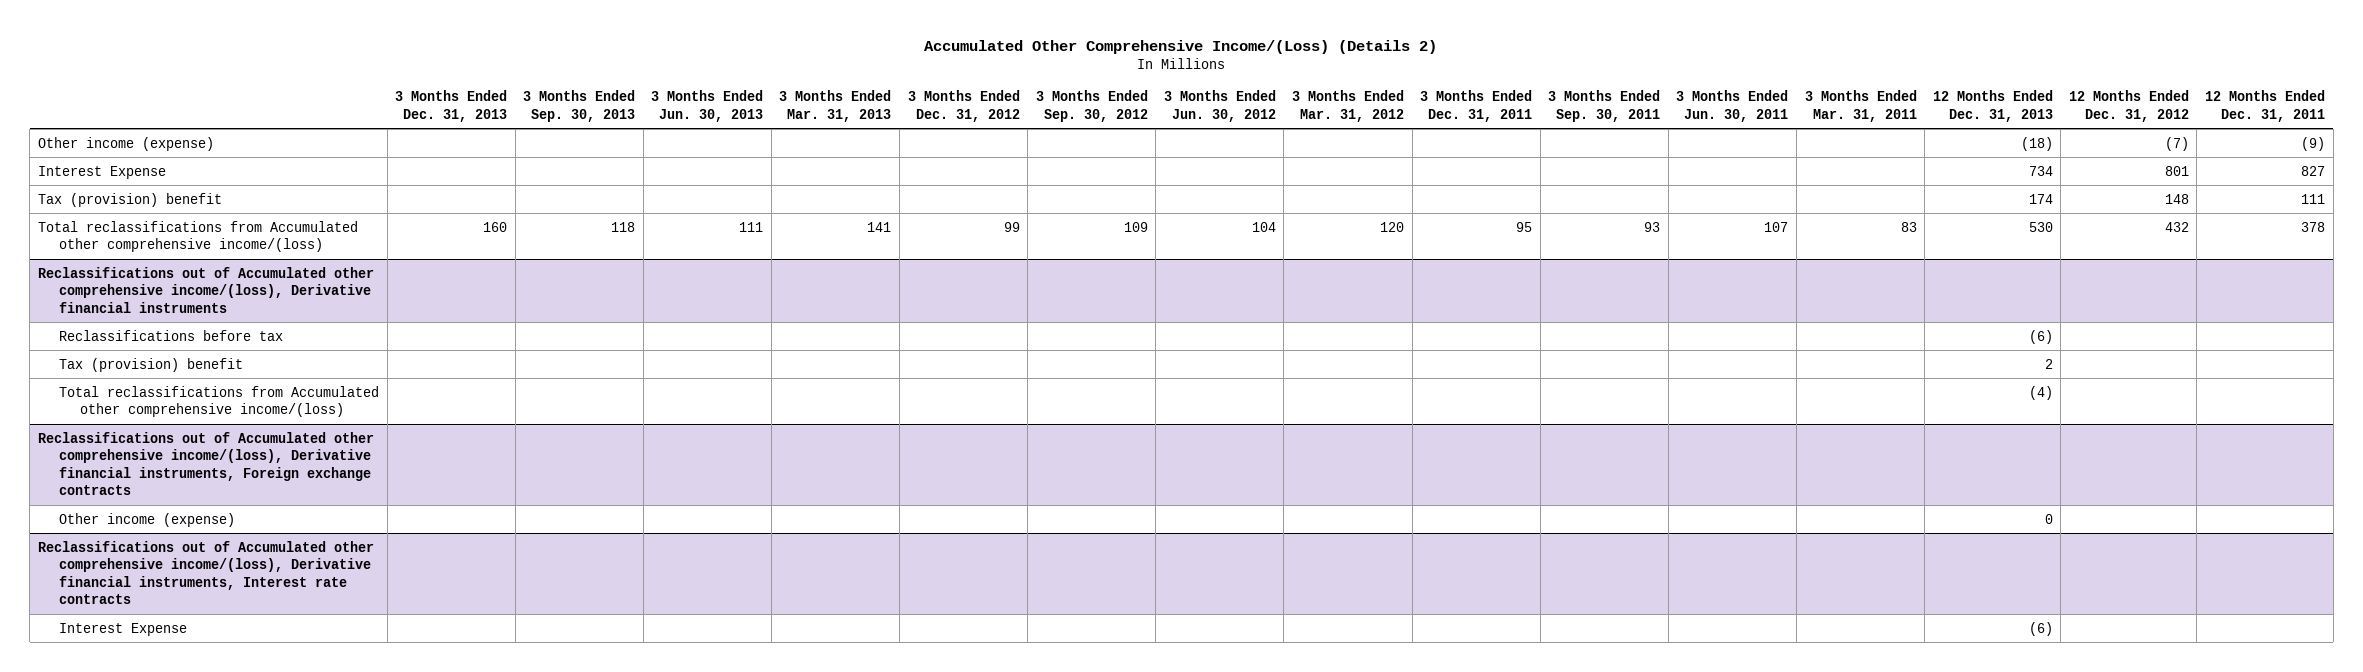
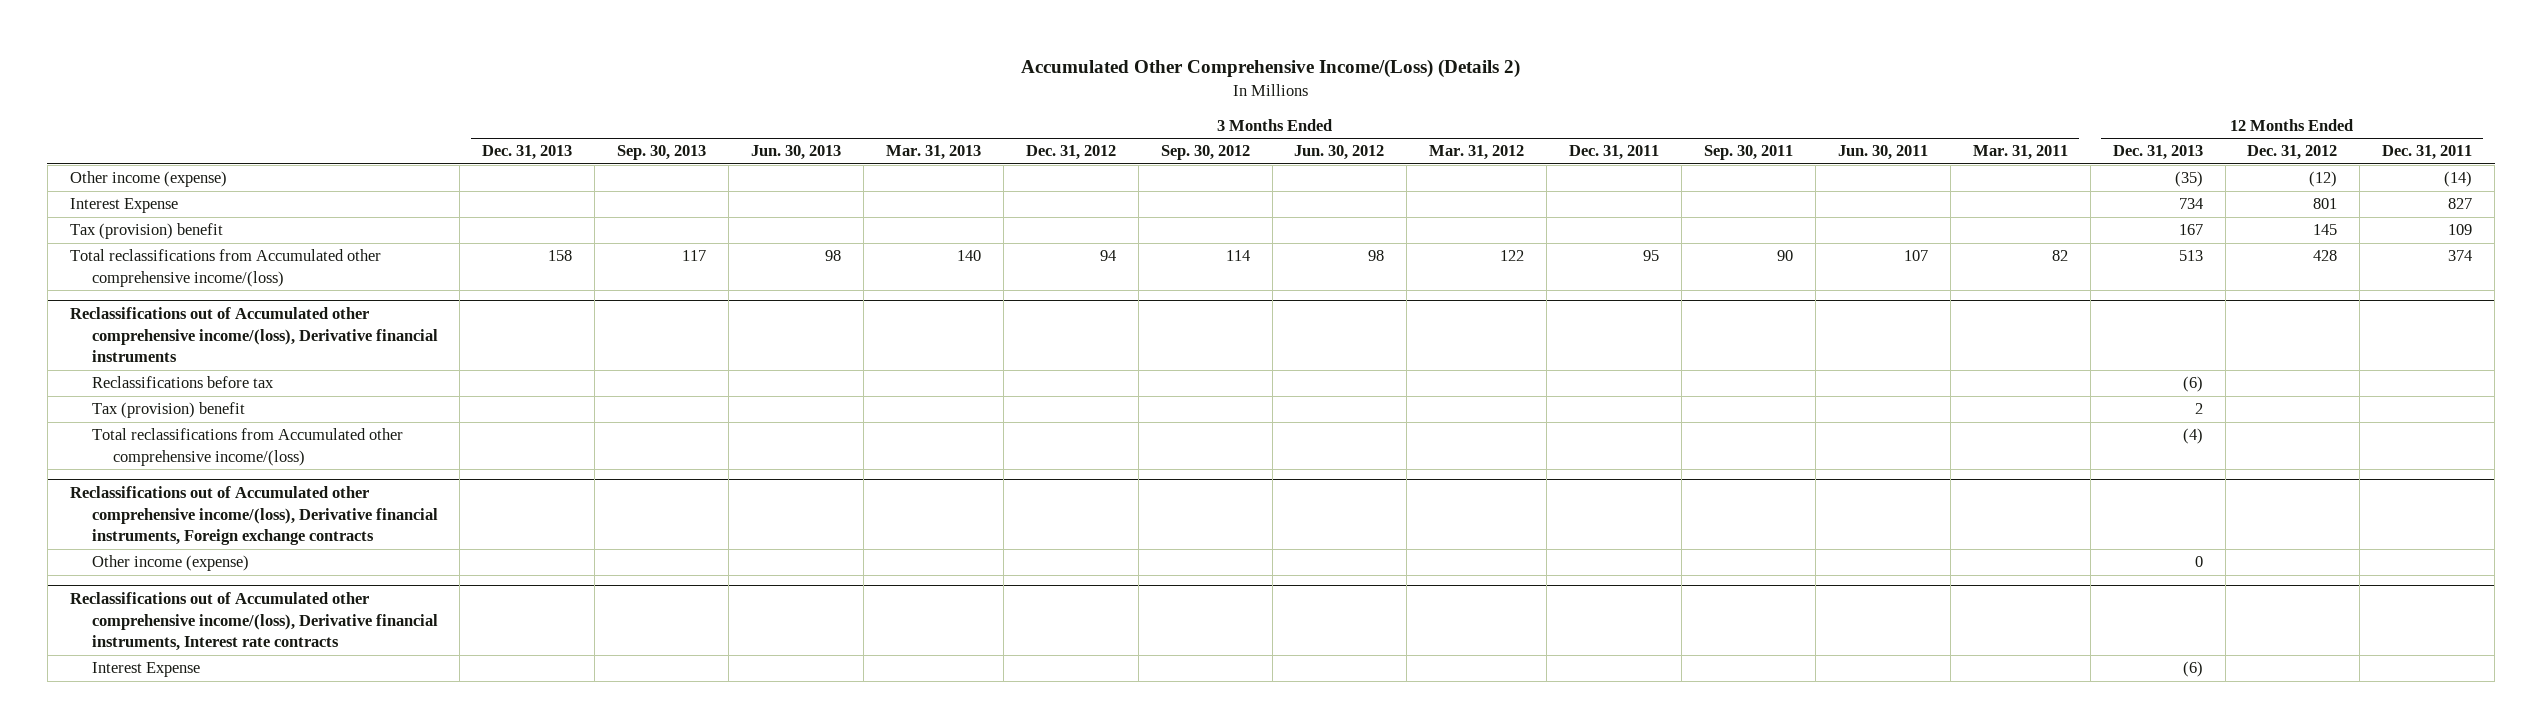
[2020,136,2053,151] (18) -> [2174,171,2203,188] (35)
[2164,136,2189,151] (7) -> [2309,171,2338,188] (12)
[2300,136,2325,151] (9) -> [2444,171,2473,188] (14)
[2028,193,2053,204] 174 -> [2178,224,2203,236] 167
[2164,193,2189,204] 148 -> [2313,224,2338,236] 145
[2300,193,2325,204] 111 -> [2448,224,2473,236] 109
[483,221,508,232] 160 -> [548,250,573,262] 158
[611,221,636,232] 118 -> [682,250,707,262] 117
[739,221,764,232] 111 -> [825,250,842,262] 98
[867,221,892,232] 141 -> [956,250,981,262] 140
[1003,221,1020,232] 99 -> [1099,250,1116,262] 94
[1123,221,1148,232] 109 -> [1225,250,1250,262] 114
[1251,221,1276,232] 104 -> [1368,250,1385,262] 98
[1380,221,1405,232] 120 -> [1500,250,1525,262] 122
[1644,221,1661,232] 93 -> [1777,250,1794,262] 90
[1900,221,1917,232] 83 -> [2051,250,2068,262] 82
[2028,221,2053,232] 530 -> [2178,250,2203,262] 513
[2164,221,2189,232] 432 -> [2313,250,2338,262] 428
[2300,221,2325,232] 378 -> [2448,250,2473,262] 374

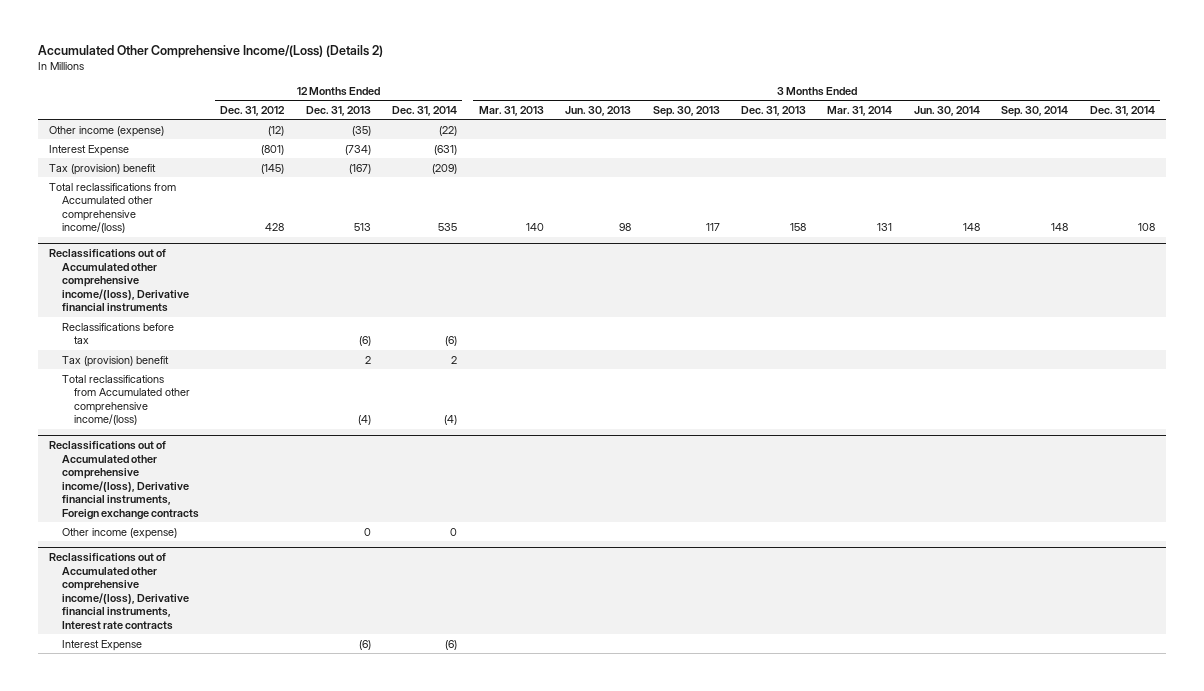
[1025,145,1116,161] Dec. 31, 2012 -> none
[1160,145,1250,161] Sep. 30, 2012 -> none
[1294,145,1385,161] Jun. 30, 2012 -> none
[1429,145,1525,161] Mar. 31, 2012 -> none
[1569,145,1660,161] Dec. 31, 2011 -> none
[1704,145,1794,161] Sep. 30, 2011 -> none
[1837,145,1928,161] Jun. 30, 2011 -> none
[1972,145,2068,161] Mar. 31, 2011 -> none
[2382,145,2473,161] Dec. 31, 2011 -> none
none -> [392,105,458,116] Dec. 31, 2014
none -> [827,105,893,116] Mar. 31, 2014
none -> [913,105,980,116] Jun. 30, 2014
none -> [1001,105,1069,117] Sep. 30, 2014
none -> [1089,105,1155,116] Dec. 31, 2014
[2178,198,2203,210] 734 -> [344,144,371,155] (734)
[2313,198,2338,210] 801 -> [261,144,285,155] (801)
[2178,224,2203,236] 167 -> [348,163,371,174] (167)
[2313,224,2338,236] 145 -> [261,163,285,174] (145)

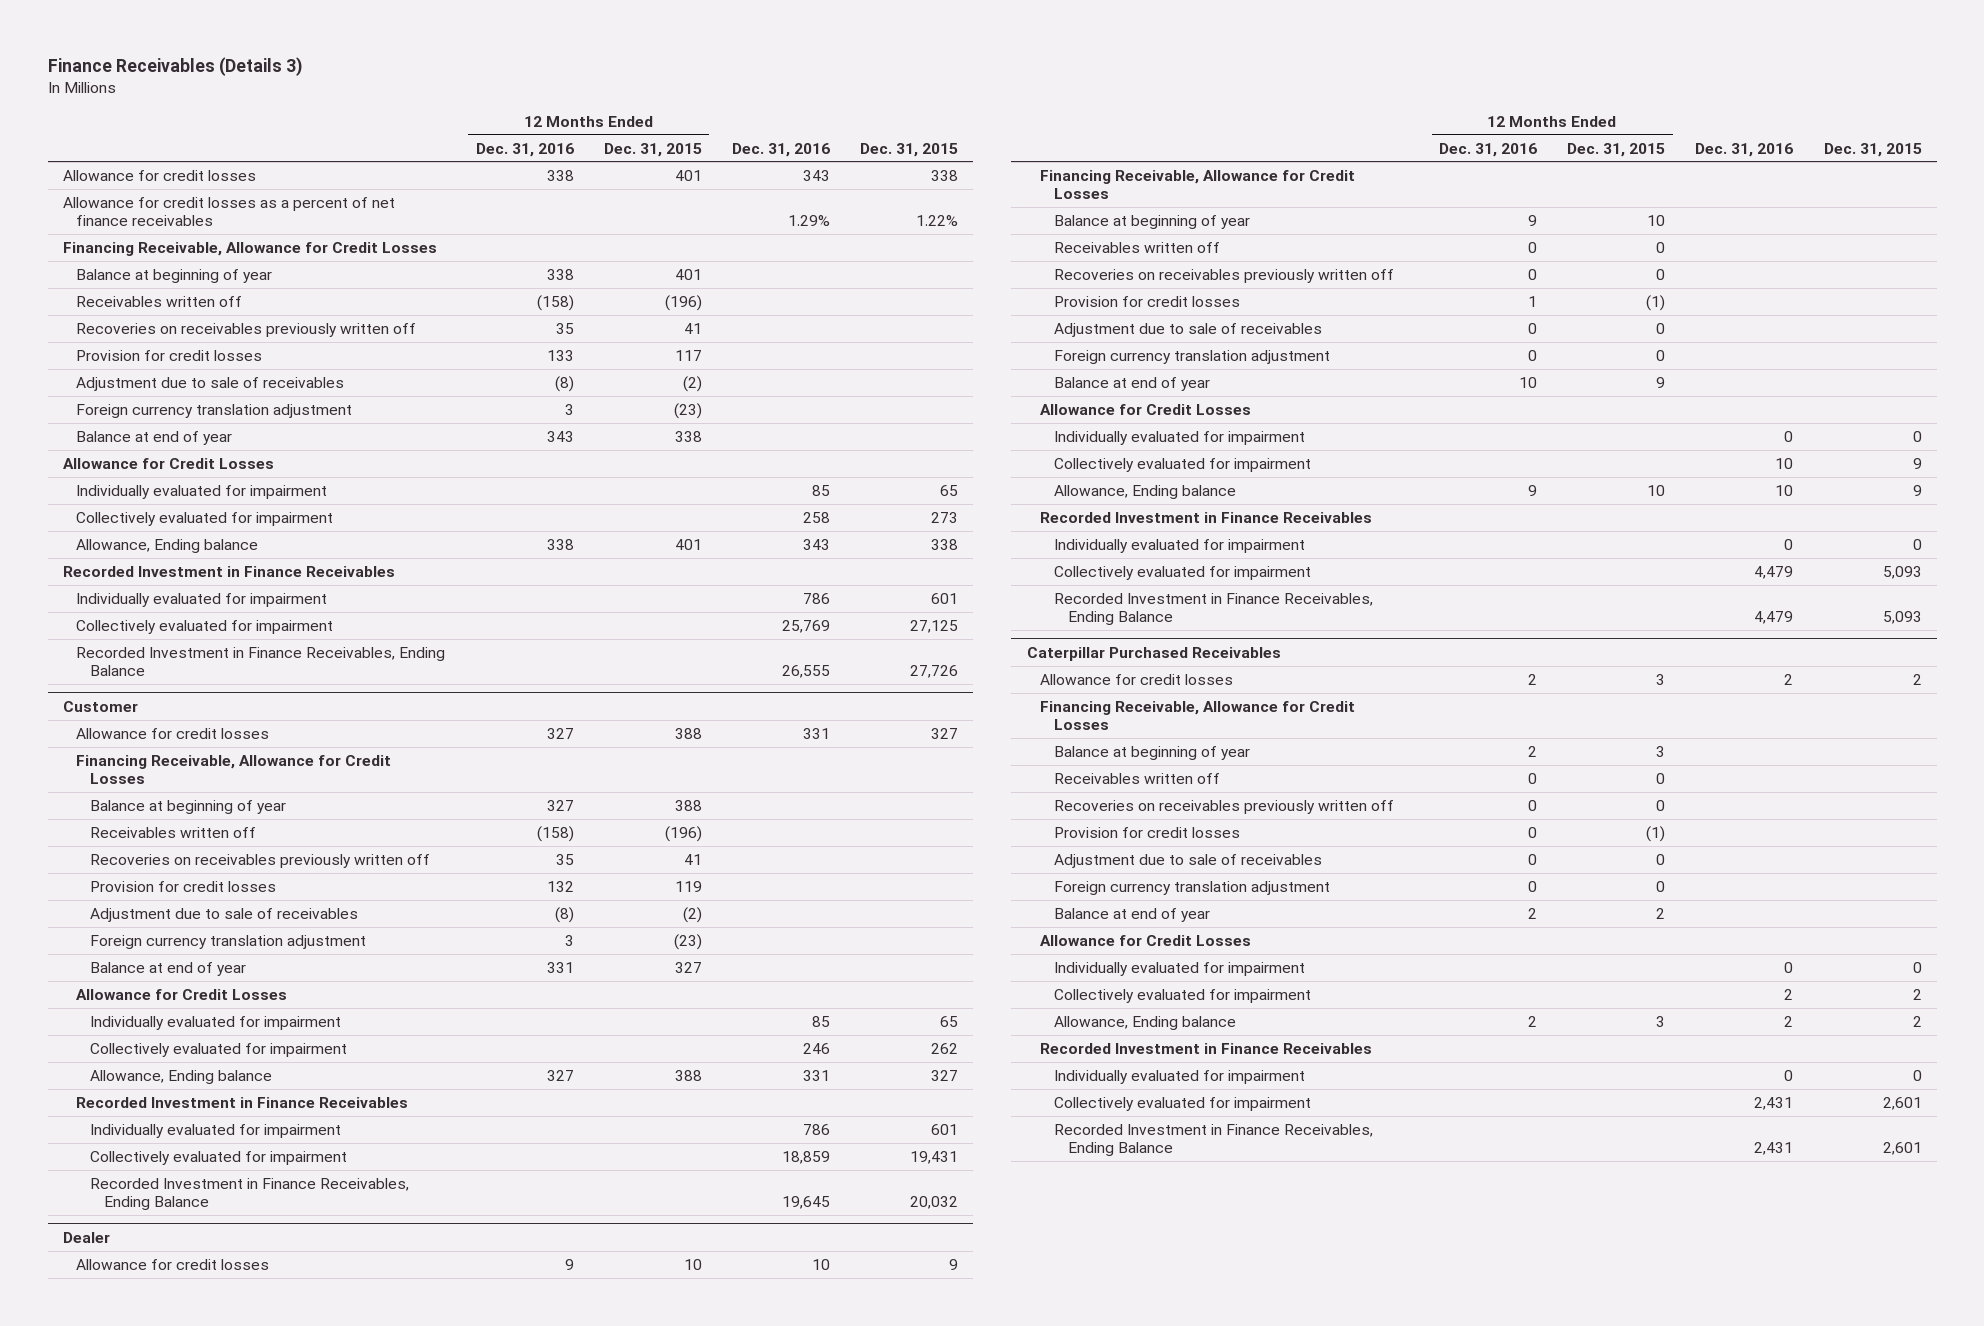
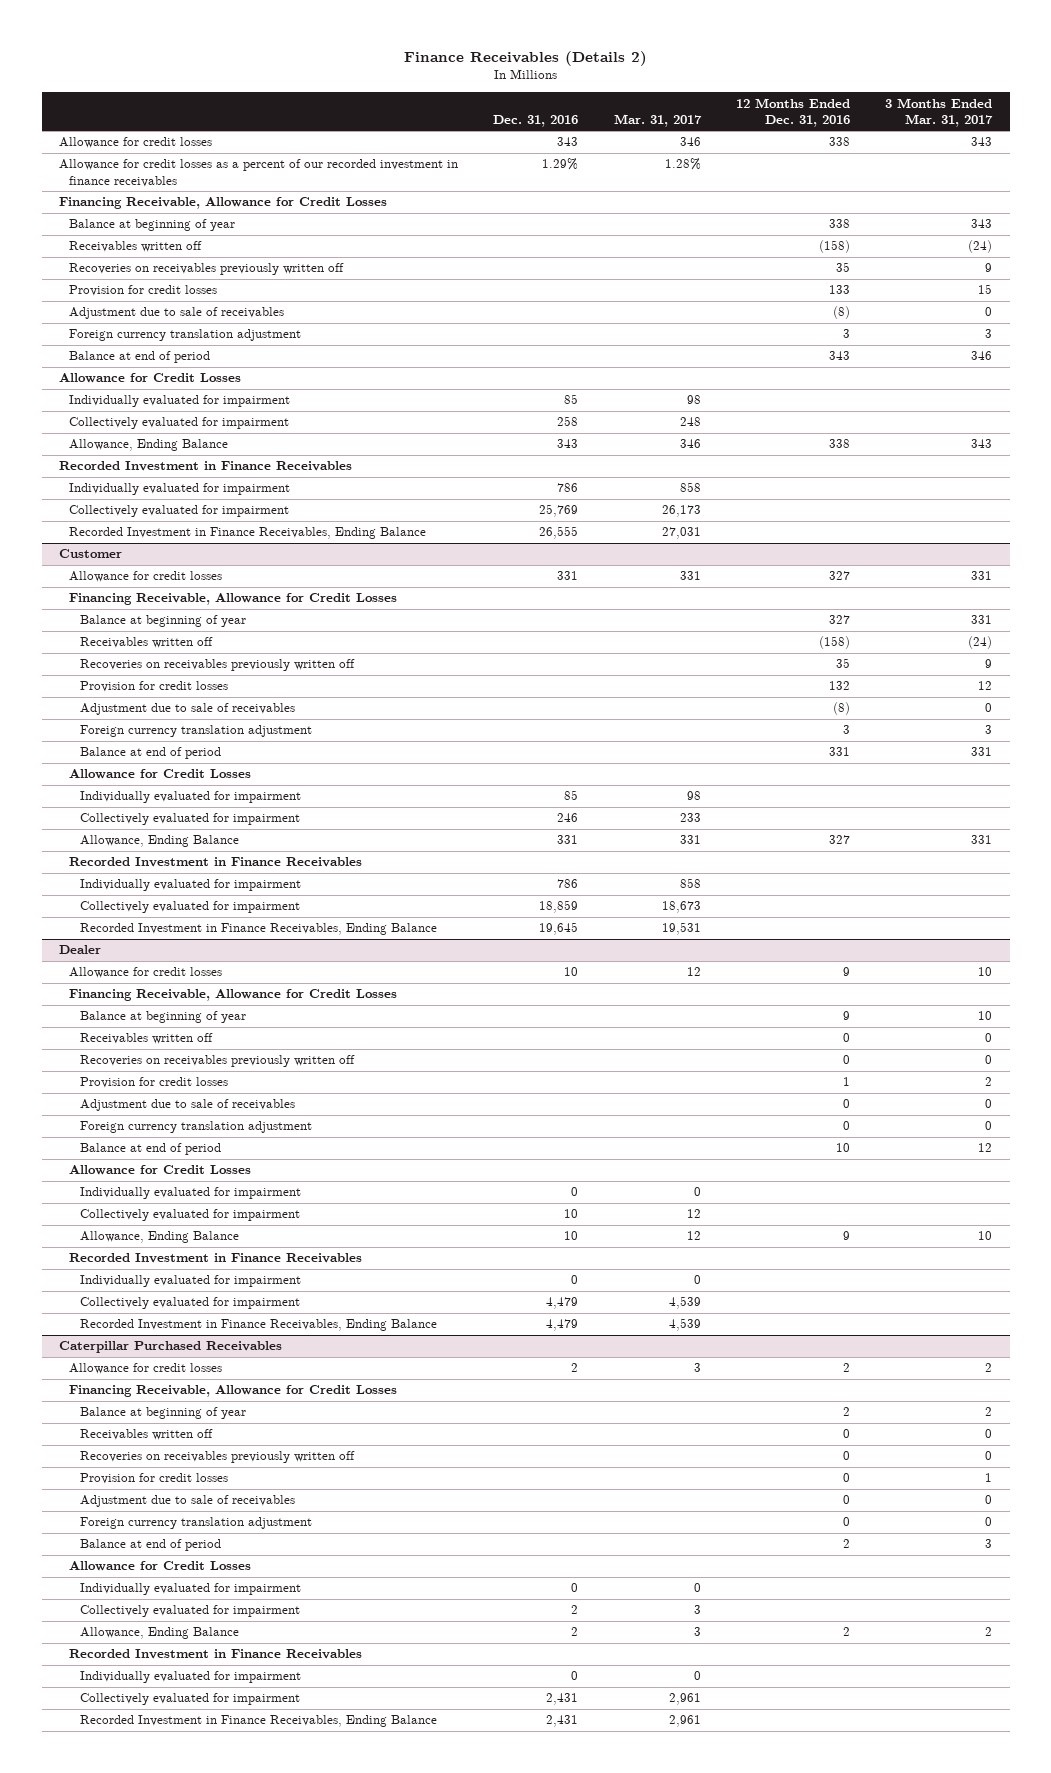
[47,56,303,76] Finance Receivables (Details 3) -> [403,50,647,66] Finance Receivables (Details 2)
[603,142,702,157] Dec. 31, 2015 -> none
[859,142,958,157] Dec. 31, 2015 -> none
none -> [613,113,702,127] Mar. 31, 2017
none -> [885,97,994,127] 3 Months Ended Mar. 31, 2017
[62,196,395,226] Allowance for credit losses as a percent of net finance receivables -> [59,159,459,187] Allowance for credit losses as a percent of our recorded investment in finance receivables
[76,430,233,445] Balance at end of year -> [69,351,211,364] Balance at end of period
[76,538,259,553] Allowance, Ending balance -> [69,439,229,452] Allowance, Ending Balance
[90,961,247,976] Balance at end of year -> [79,747,221,760] Balance at end of period
[90,1069,273,1084] Allowance, Ending balance -> [79,835,239,848] Allowance, Ending Balance
[1053,376,1210,391] Balance at end of year -> [79,1143,221,1156] Balance at end of period
[1053,484,1236,499] Allowance, Ending balance -> [79,1231,239,1244] Allowance, Ending Balance
[1053,907,1210,922] Balance at end of year -> [79,1539,221,1552] Balance at end of period
[1053,1015,1236,1030] Allowance, Ending balance -> [79,1627,239,1640] Allowance, Ending Balance

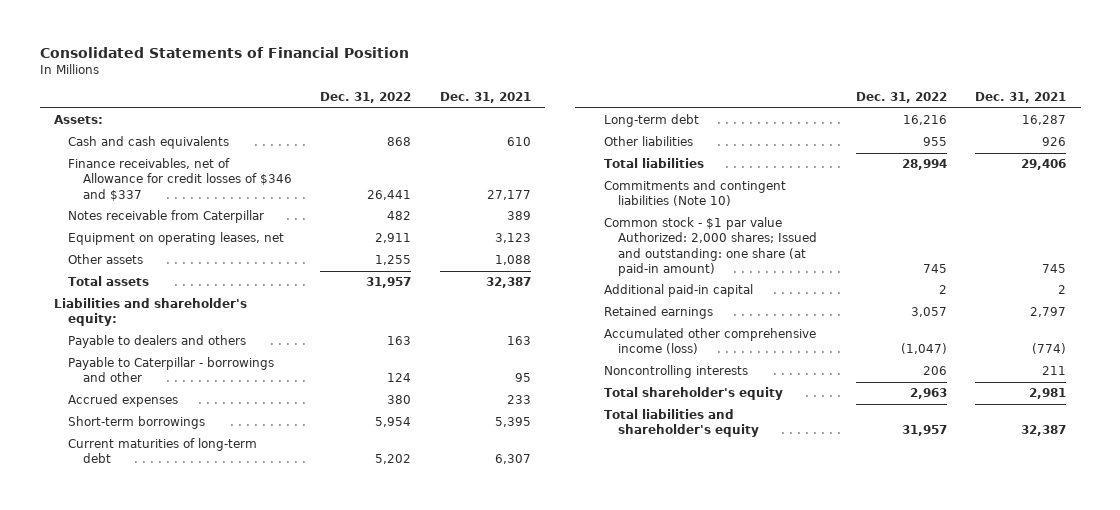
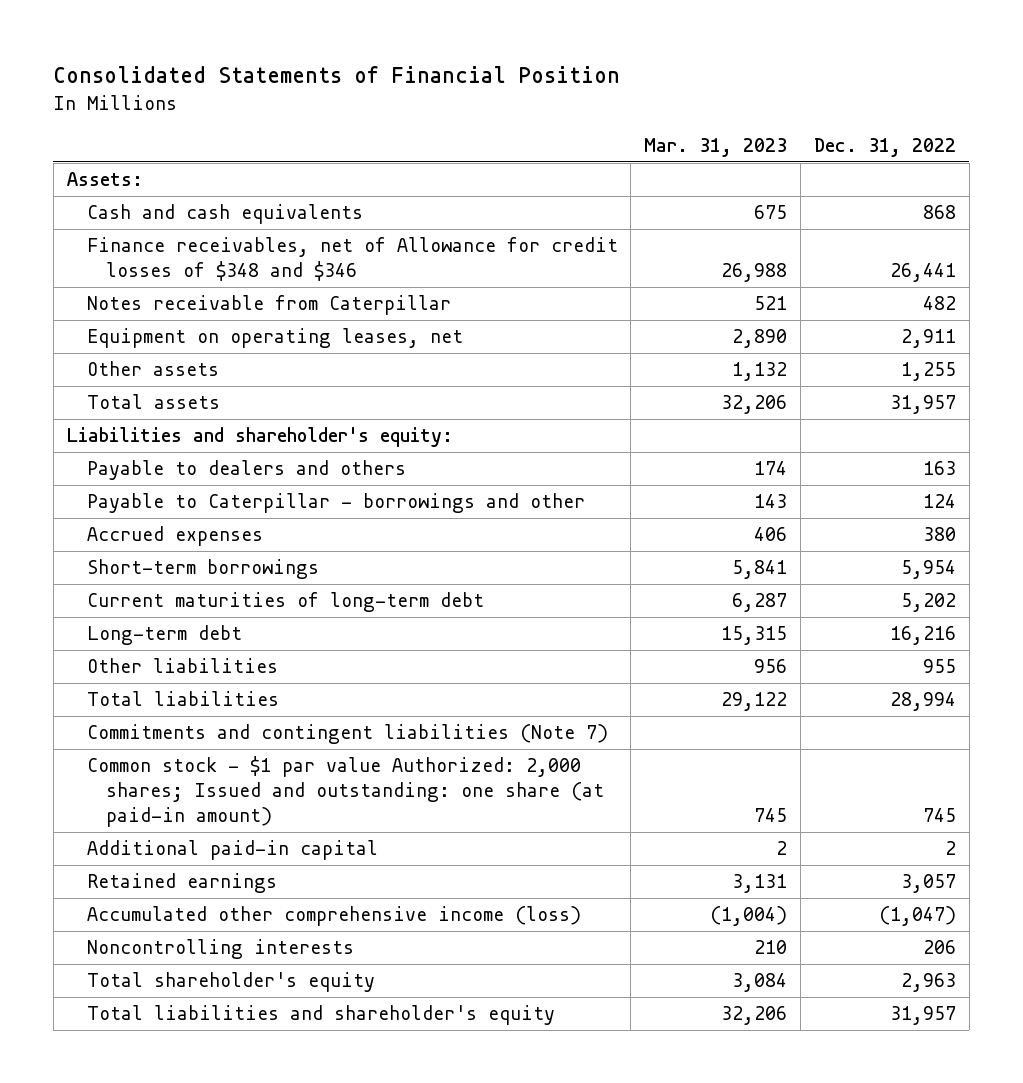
[439,92,531,104] Dec. 31, 2021 -> none
none -> [644,138,788,158] Mar. 31, 2023
[68,158,292,201] Finance receivables, net of Allowance for credit losses of $346 and $337 -> [86,237,618,282] Finance receivables, net of Allowance for credit losses of $348 and $346
[603,180,786,207] Commitments and contingent liabilities (Note 10) -> [86,724,608,745] Commitments and contingent liabilities (Note 7)

